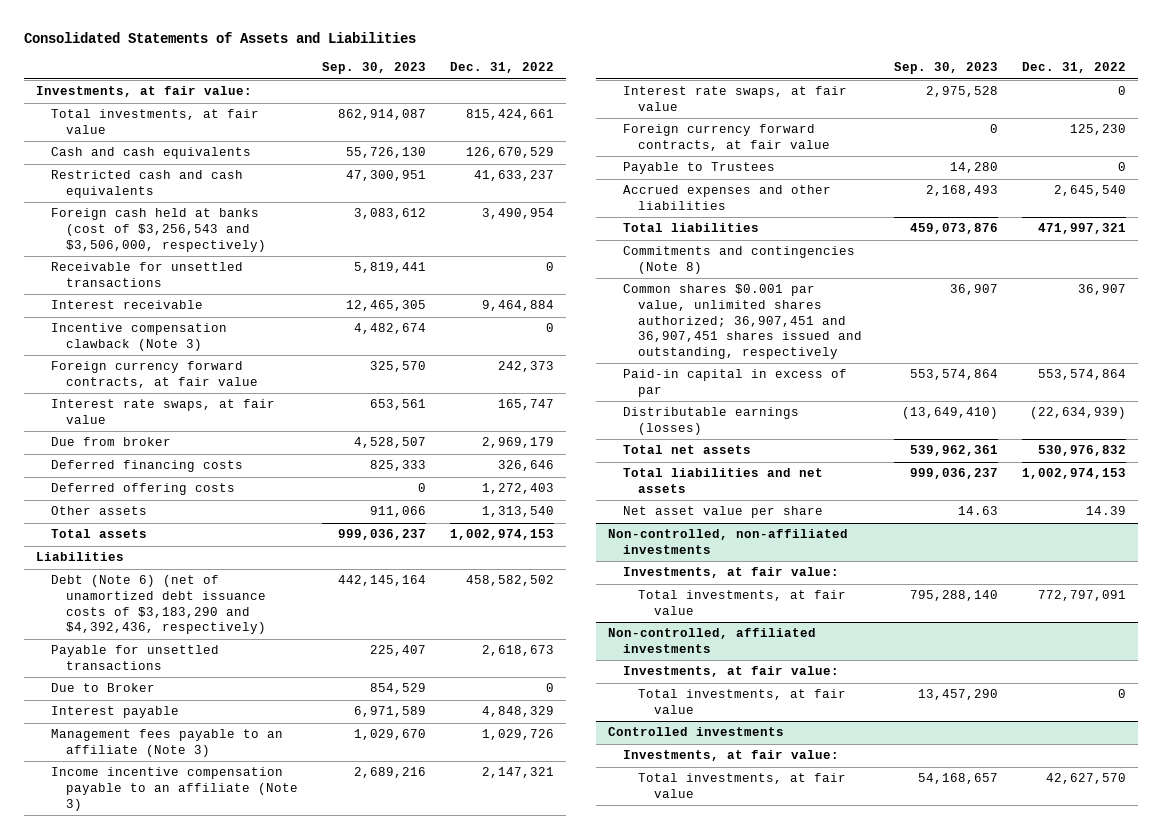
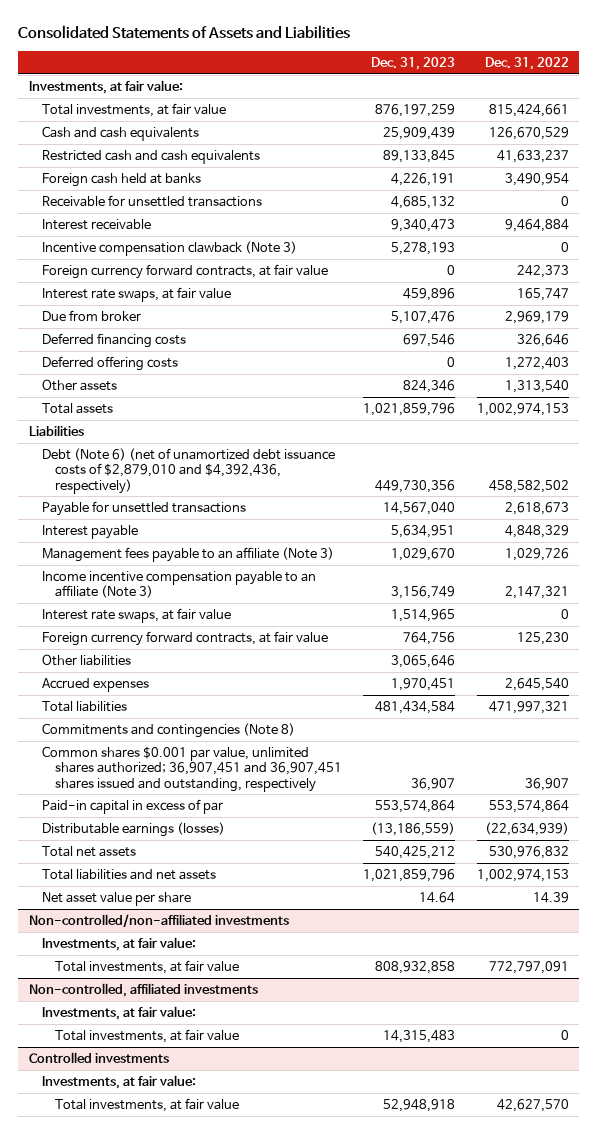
[322,62,427,75] Sep. 30, 2023 -> none
none -> [371,57,456,71] Dec. 31, 2023
[51,208,267,252] Foreign cash held at banks (cost of $3,256,543 and $3,506,000, respectively) -> [41,173,201,188] Foreign cash held at banks
[51,575,267,635] Debt (Note 6) (net of unamortized debt issuance costs of $3,183,290 and $4,392,436, respectively) -> [41,448,335,494] Debt (Note 6) (net of unamortized debt issuance costs of $2,879,010 and $4,392,436, respectively)
[51,683,156,693] Due to Broker -> none
[623,162,776,175] Payable to Trustees -> none
none -> [41,654,131,667] Other liabilities
[623,185,832,211] Accrued expenses and other liabilities -> [41,678,149,693] Accrued expenses
[608,529,849,555] Non-controlled, non-affiliated investments -> [28,914,289,929] Non-controlled/non-affiliated investments

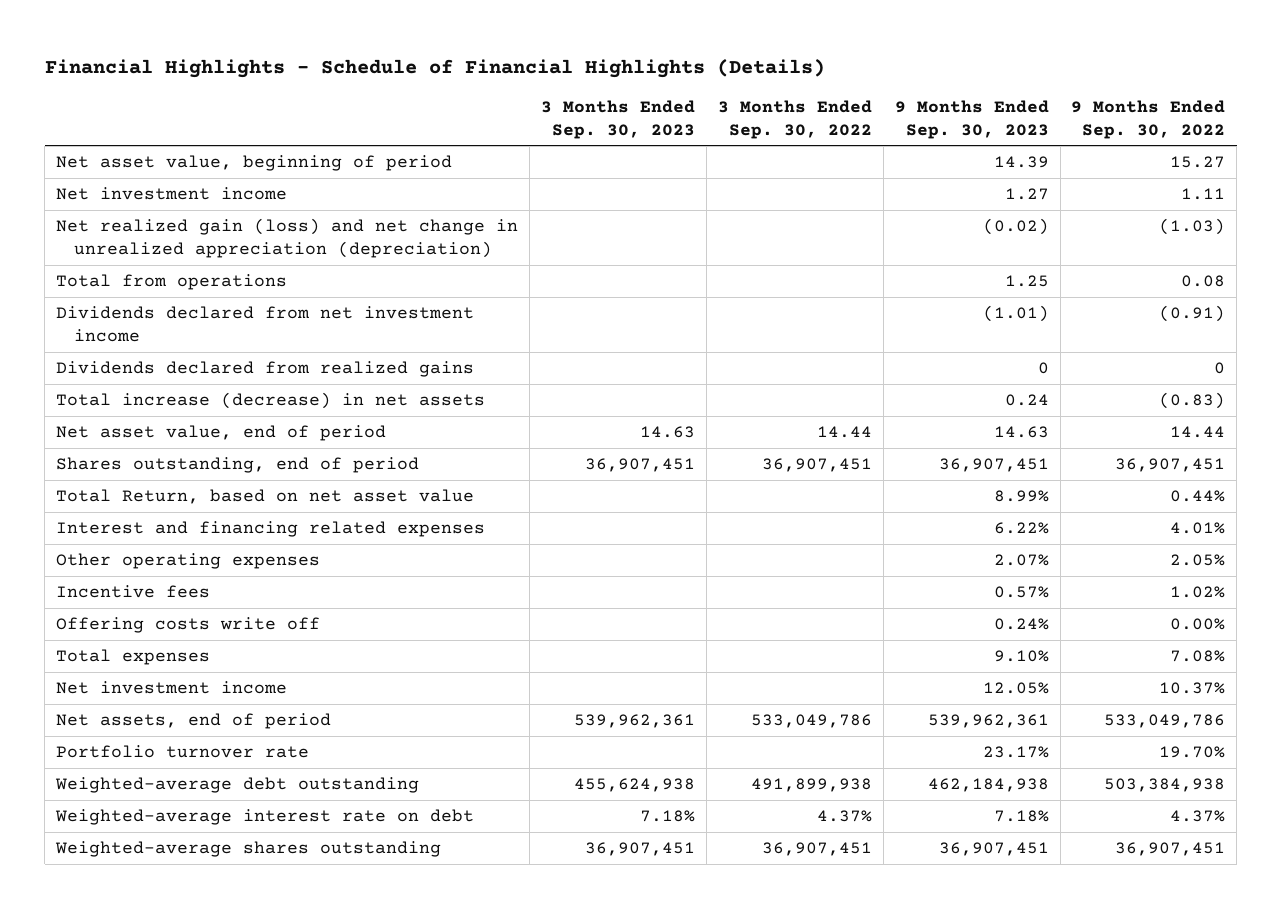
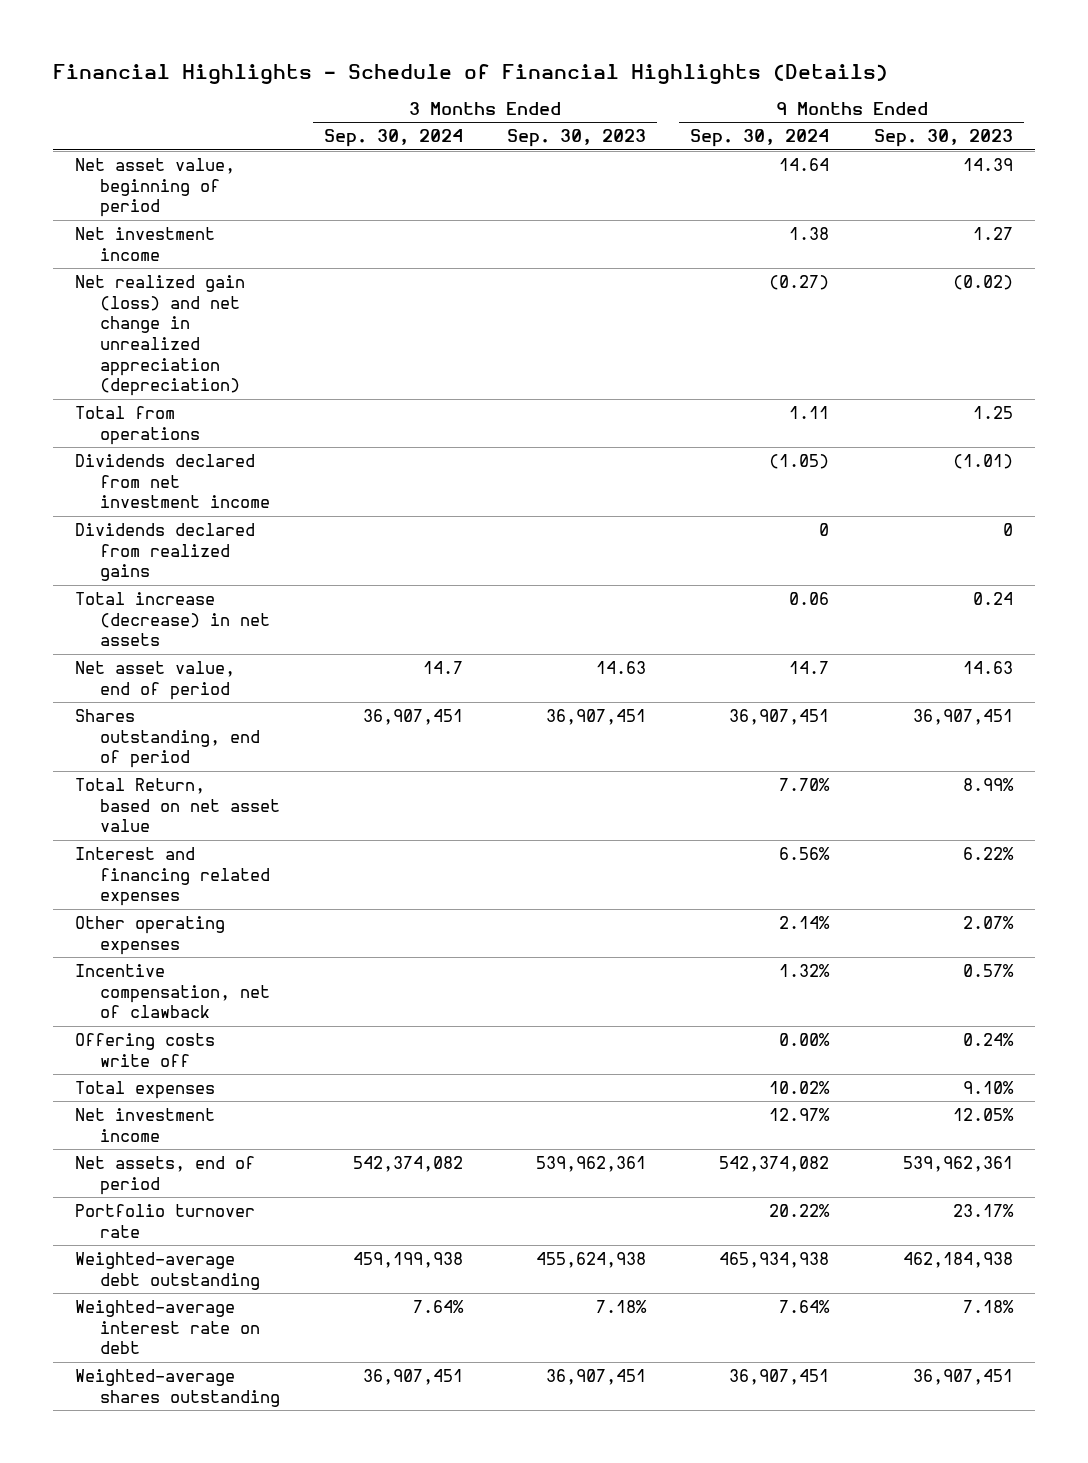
[717,99,872,139] 3 Months Ended Sep. 30, 2022 -> none
[1071,99,1226,139] 9 Months Ended Sep. 30, 2022 -> none
none -> [323,129,463,148] Sep. 30, 2024
none -> [690,129,830,148] Sep. 30, 2024
[56,585,211,599] Incentive fees -> [75,963,270,1019] Incentive compensation, net of clawback

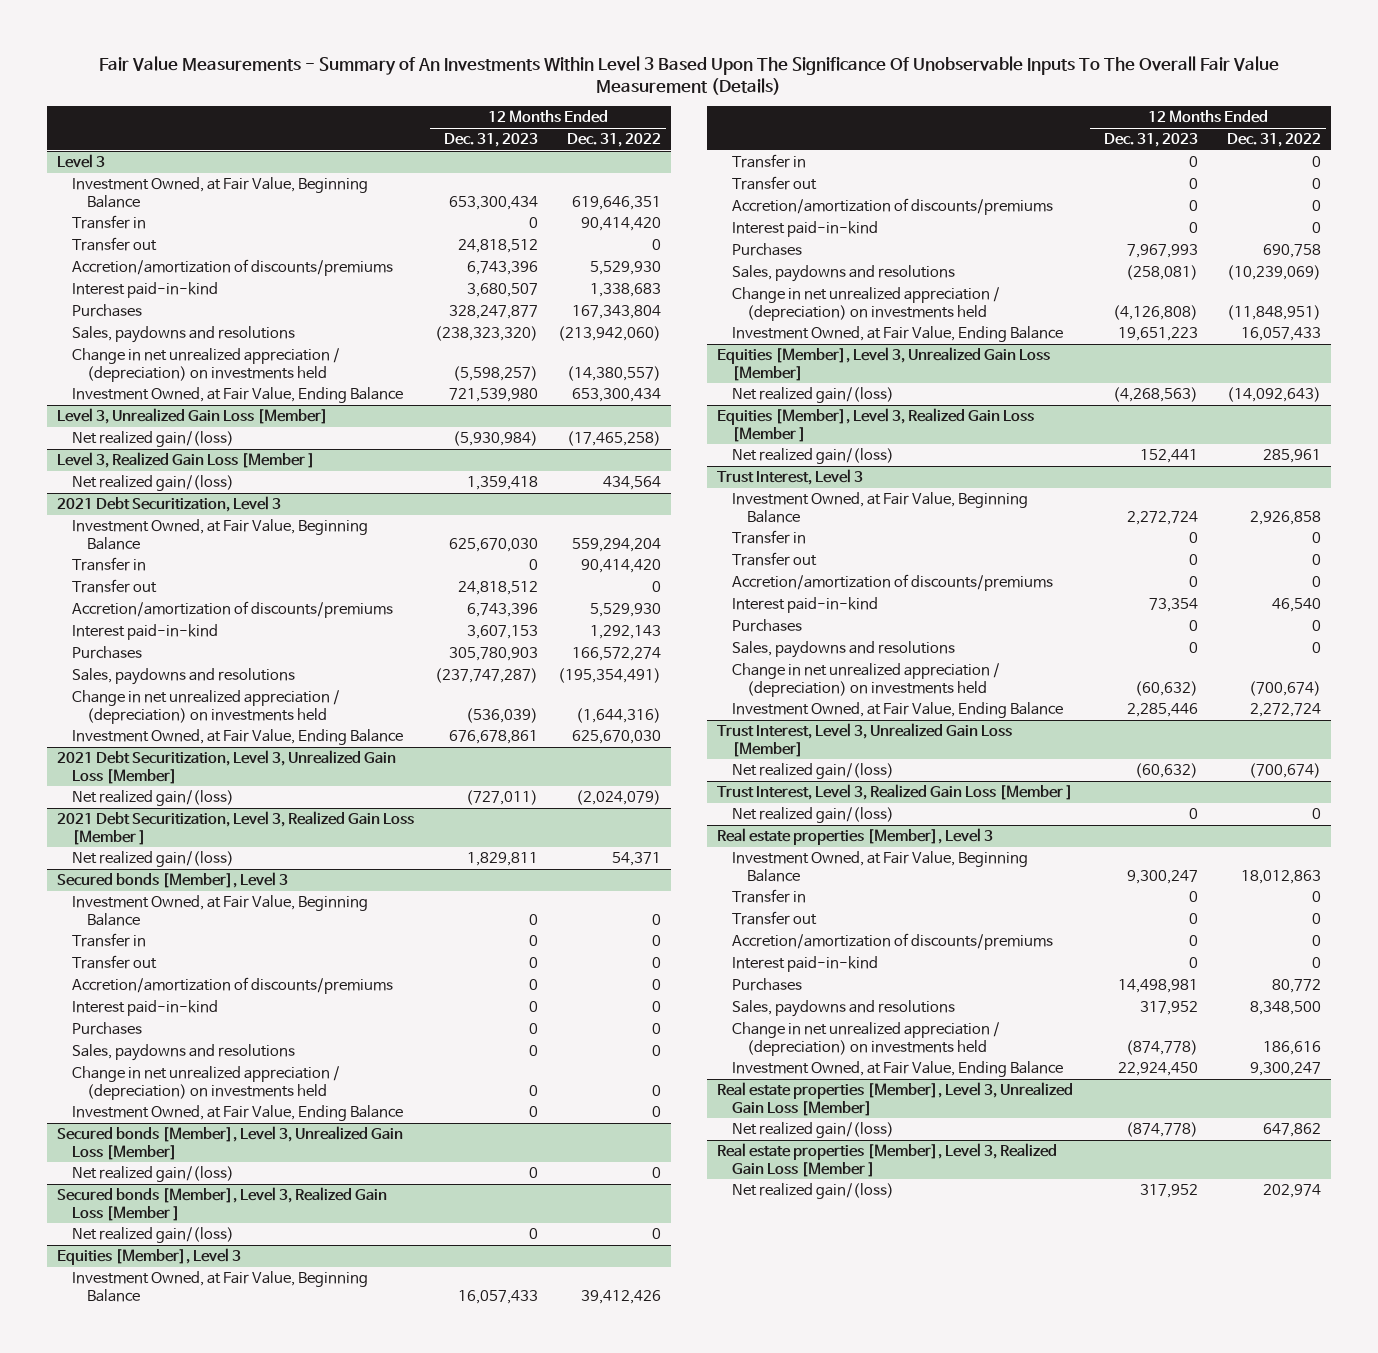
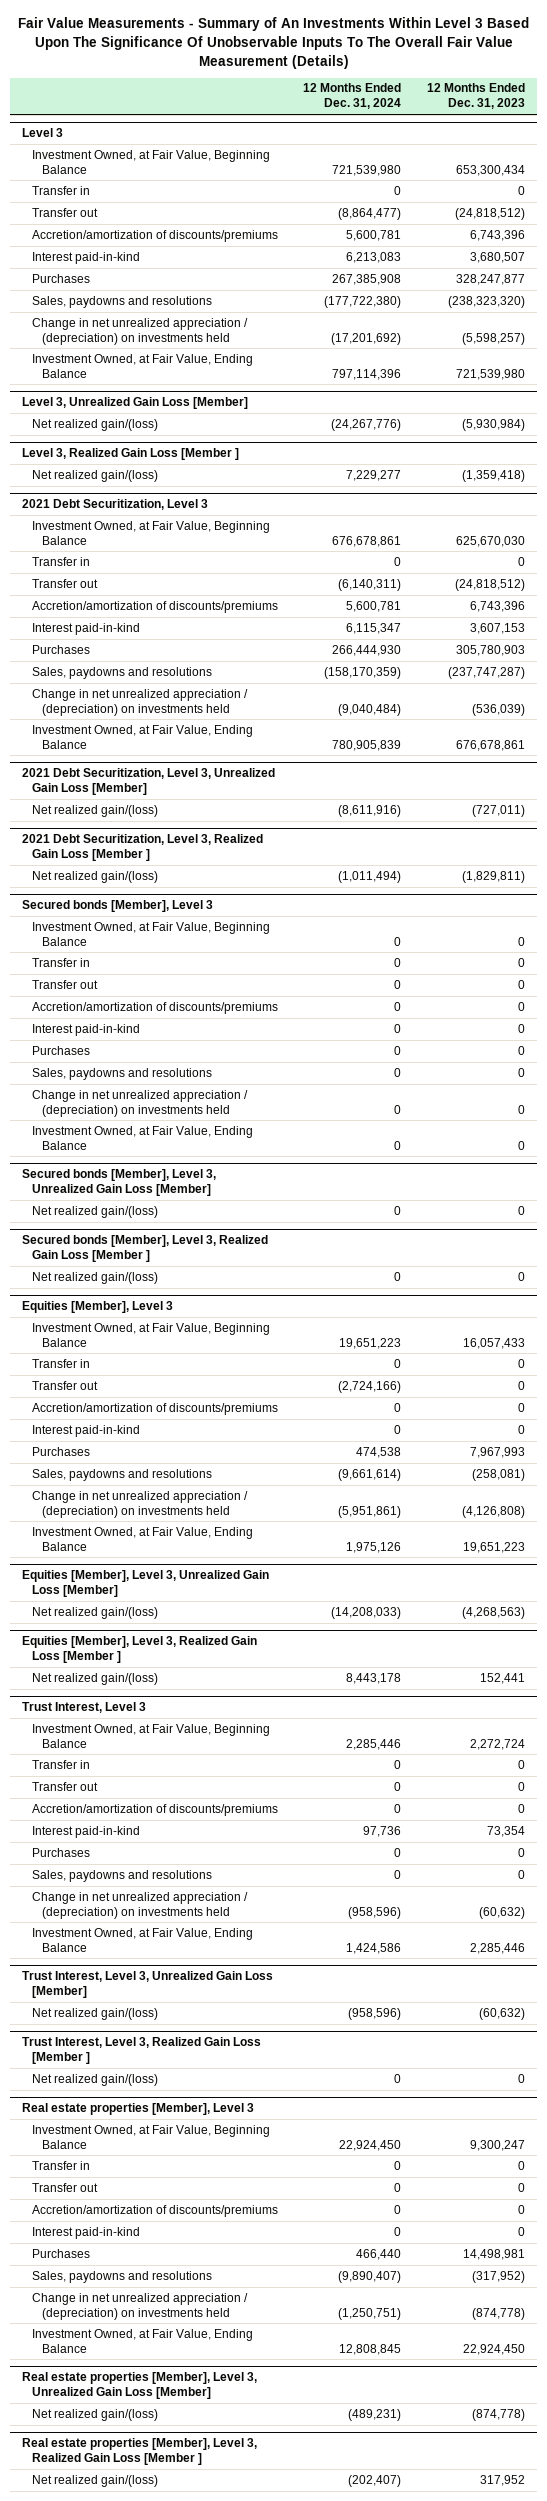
[566,133,661,148] Dec. 31, 2022 -> none
none -> [303,83,402,110] 12 Months Ended Dec. 31, 2024
[457,239,538,254] 24,818,512 -> [454,207,525,220] (24,818,512)
[466,476,538,491] 1,359,418 -> [461,469,525,482] (1,359,418)
[457,581,538,596] 24,818,512 -> [454,578,525,591] (24,818,512)
[466,852,538,867] 1,829,811 -> [461,870,525,883] (1,829,811)
[1139,1001,1198,1016] 317,952 -> [471,2270,525,2283] (317,952)

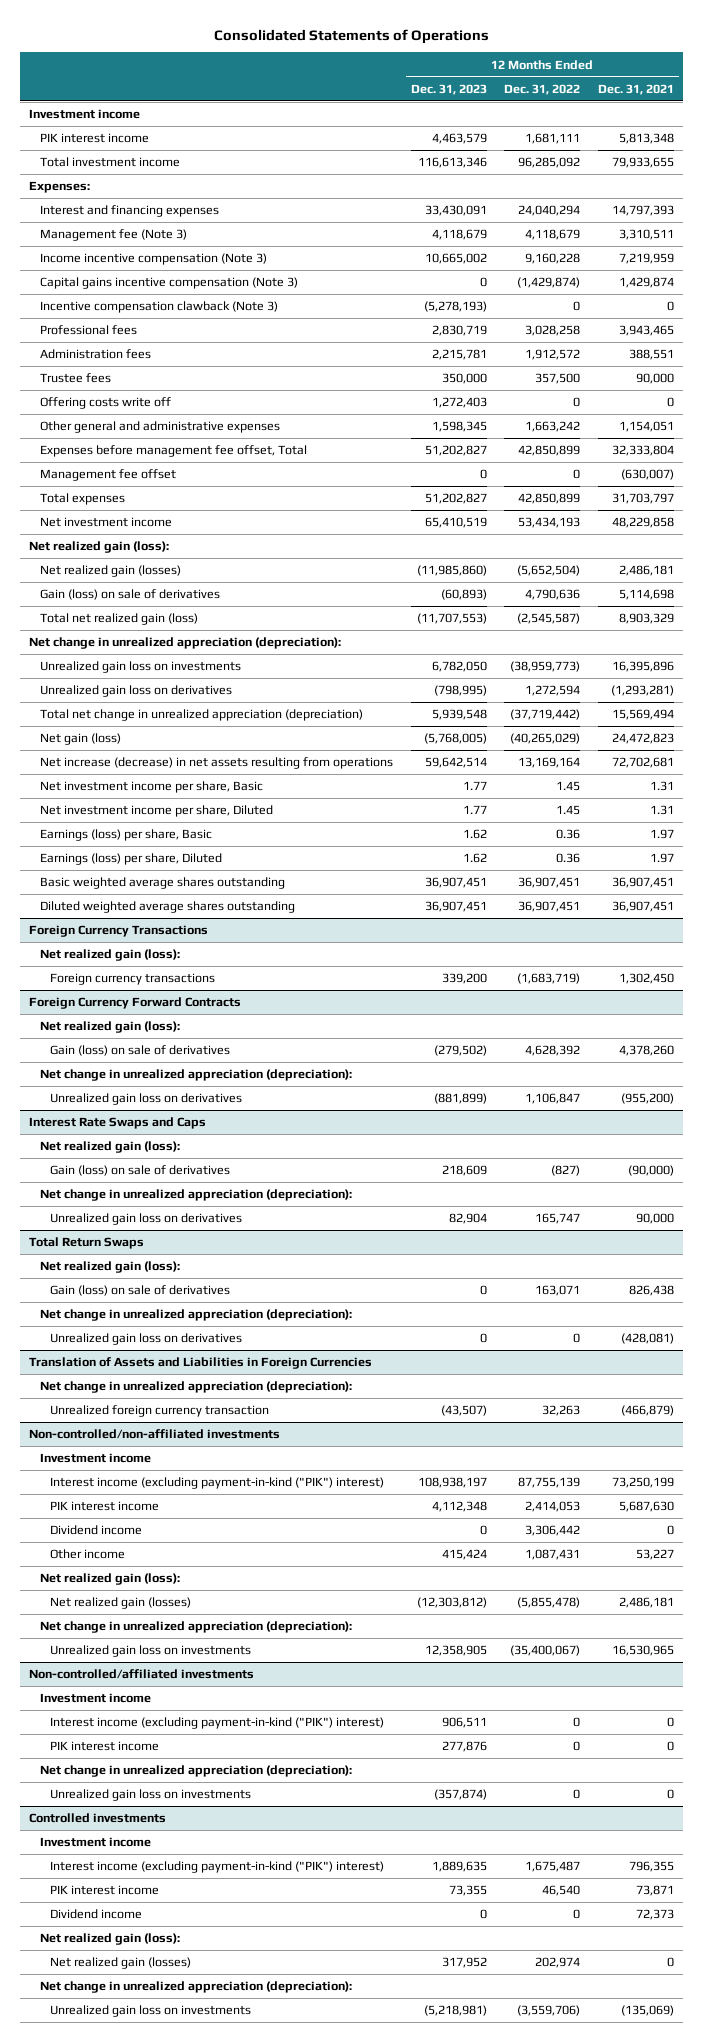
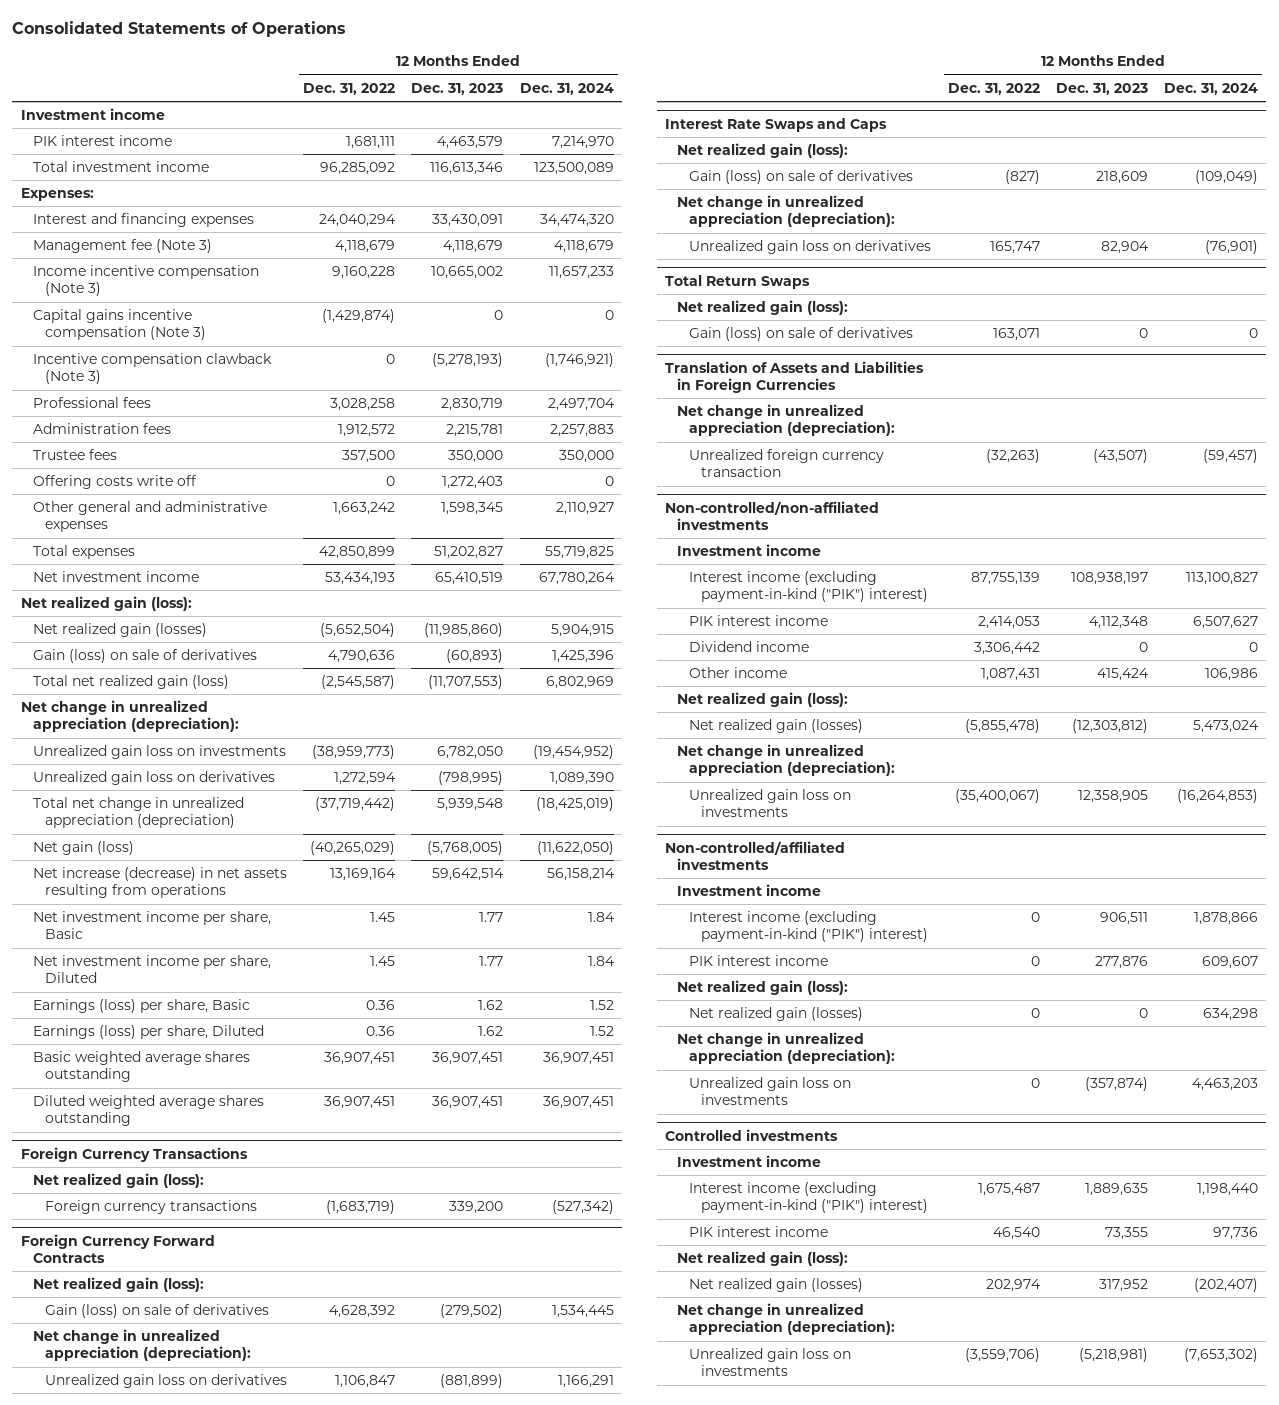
[598,83,675,95] Dec. 31, 2021 -> none
none -> [519,82,614,95] Dec. 31, 2024
[39,445,307,458] Expenses before management fee offset, Total -> none
[39,469,176,482] Management fee offset -> none
[39,1309,352,1322] Net change in unrealized appreciation (depreciation): -> none
[50,1333,243,1346] Unrealized gain loss on derivatives -> none
[542,1405,581,1417] 32,263 -> [985,449,1040,464] (32,263)
none -> [677,980,849,996] Net realized gain (loss):
none -> [689,1007,864,1022] Net realized gain (losses)
[50,1909,143,1920] Dividend income -> none

